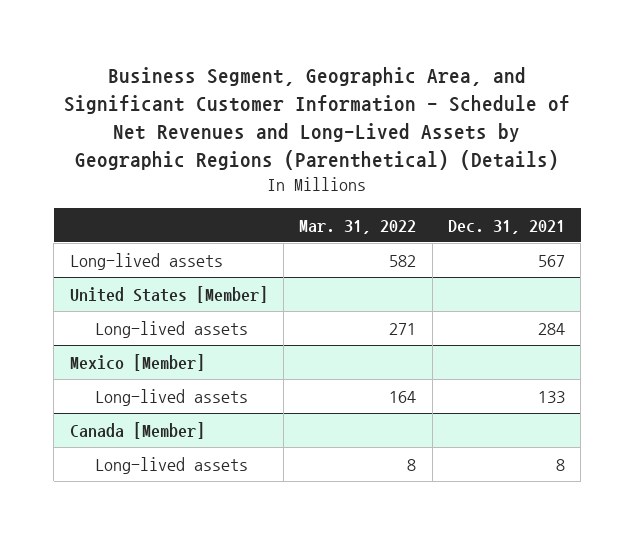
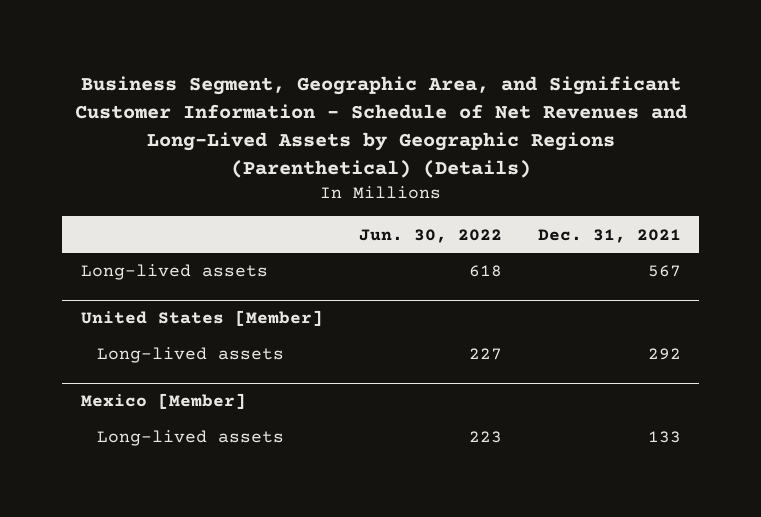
[299,219,417,234] Mar. 31, 2022 -> none
none -> [358,228,502,243] Jun. 30, 2022
[537,322,565,335] 284 -> [647,348,681,361] 292
[69,421,205,439] Canada [Member] -> none
[95,456,249,474] Long-lived assets -> none

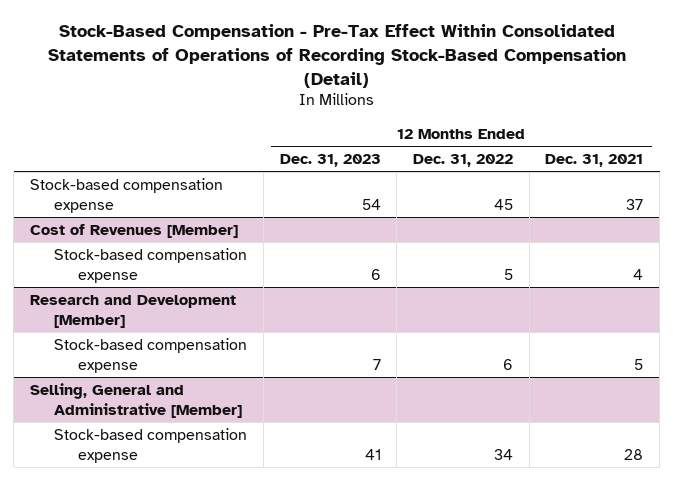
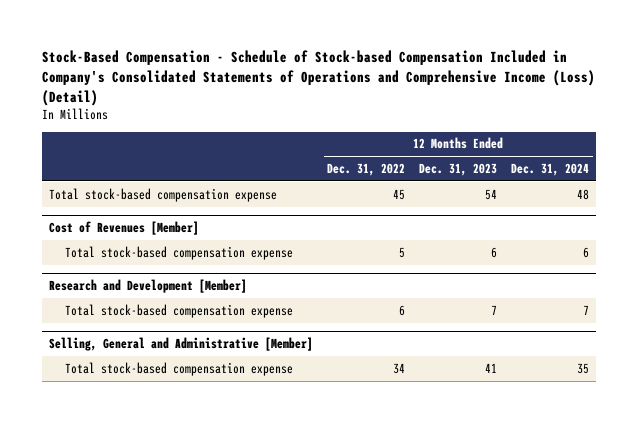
[47,24,626,88] Stock-Based Compensation - Pre-Tax Effect Within Consolidated Statements of Operations of Recording Stock-Based Compensation (Detail) -> [41,49,595,106] Stock-Based Compensation - Schedule of Stock-based Compensation Included in Company's Consolidated Statements of Operations and Comprehensive Income (Loss) (Detail)
[545,153,644,167] Dec. 31, 2021 -> none
none -> [511,162,590,176] Dec. 31, 2024
[29,177,223,213] Stock-based compensation expense -> [48,187,277,202] Total stock-based compensation expense
[54,247,248,283] Stock-based compensation expense -> [65,245,294,260] Total stock-based compensation expense
[54,337,248,373] Stock-based compensation expense -> [65,303,294,318] Total stock-based compensation expense
[54,427,248,463] Stock-based compensation expense -> [65,361,294,376] Total stock-based compensation expense

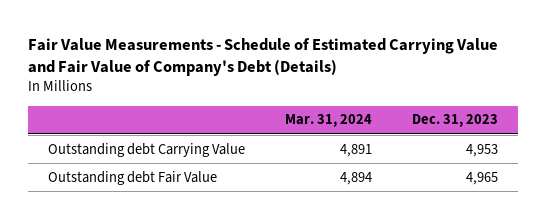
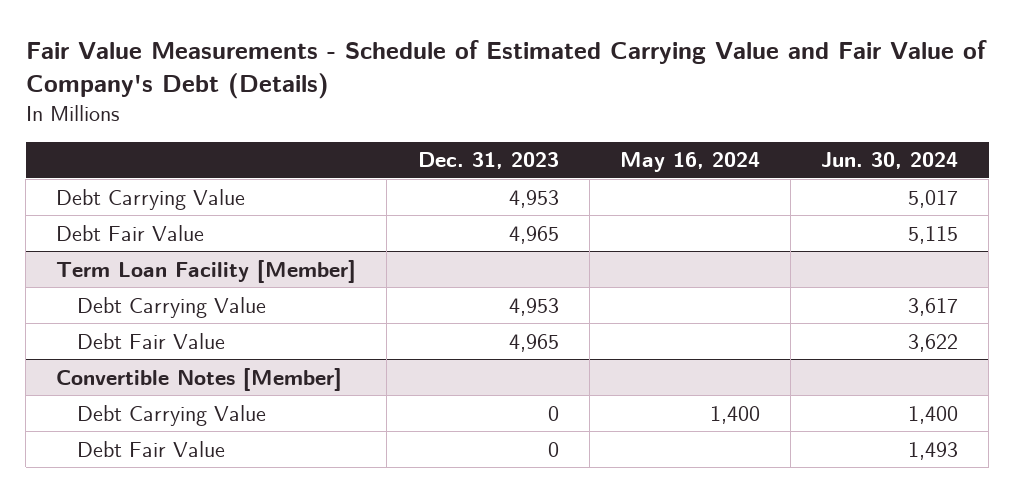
[285,114,373,128] Mar. 31, 2024 -> none
none -> [619,152,760,173] May 16, 2024
none -> [820,152,958,170] Jun. 30, 2024
[48,142,246,157] Outstanding debt Carrying Value -> [56,188,246,210] Debt Carrying Value
[48,170,218,185] Outstanding debt Fair Value -> [56,224,205,241] Debt Fair Value
none -> [56,259,357,283] Term Loan Facility [Member]
none -> [76,296,266,318] Debt Carrying Value
none -> [76,332,225,349] Debt Fair Value
none -> [56,367,343,391] Convertible Notes [Member]
none -> [76,404,266,426] Debt Carrying Value
none -> [76,440,225,457] Debt Fair Value

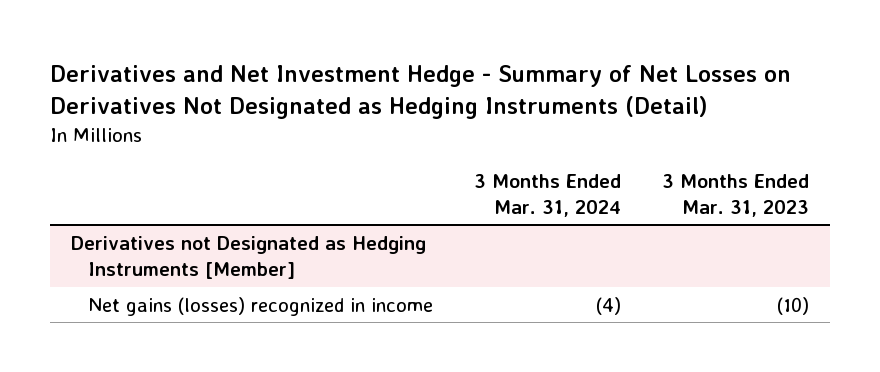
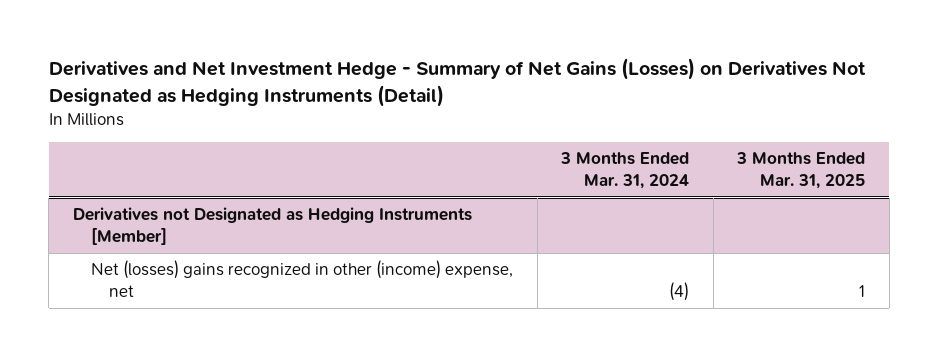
[50,65,792,120] Derivatives and Net Investment Hedge - Summary of Net Losses on Derivatives Not Designated as Hedging Instruments (Detail) -> [48,58,866,107] Derivatives and Net Investment Hedge - Summary of Net Gains (Losses) on Derivatives Not Designated as Hedging Instruments (Detail)
[662,173,810,217] 3 Months Ended Mar. 31, 2023 -> none
none -> [736,151,866,189] 3 Months Ended Mar. 31, 2025
[88,296,434,316] Net gains (losses) recognized in income -> [91,260,514,298] Net (losses) gains recognized in other (income) expense, net

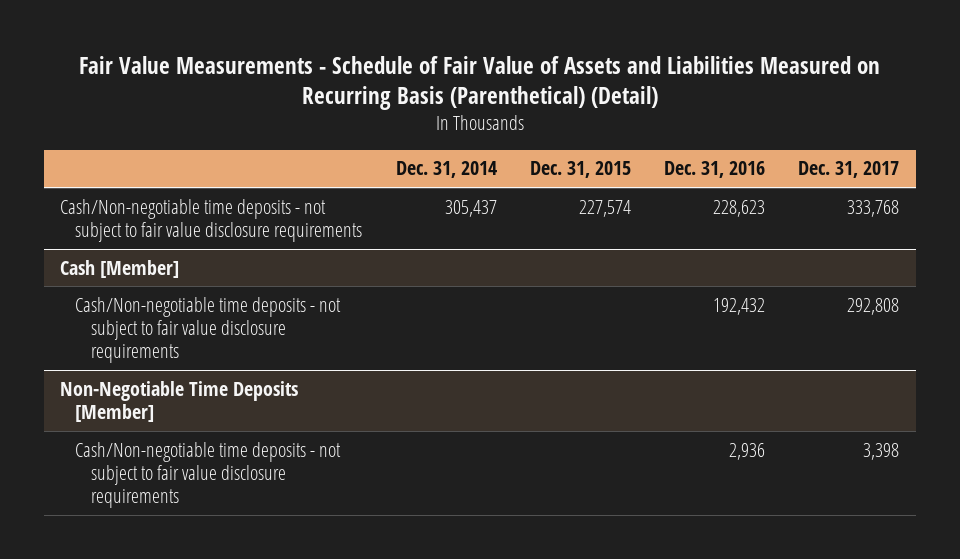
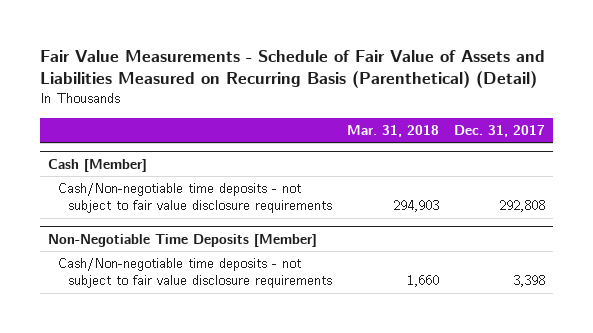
[395,161,497,179] Dec. 31, 2014 -> none
[529,161,631,179] Dec. 31, 2015 -> none
[664,161,766,179] Dec. 31, 2016 -> none
none -> [347,124,440,137] Mar. 31, 2018
[60,198,363,242] Cash/Non-negotiable time deposits - not subject to fair value disclosure requirements -> none

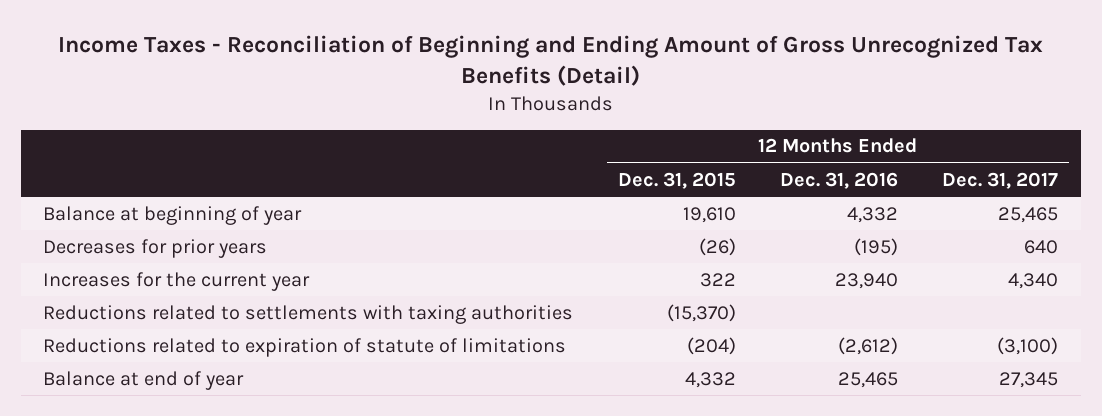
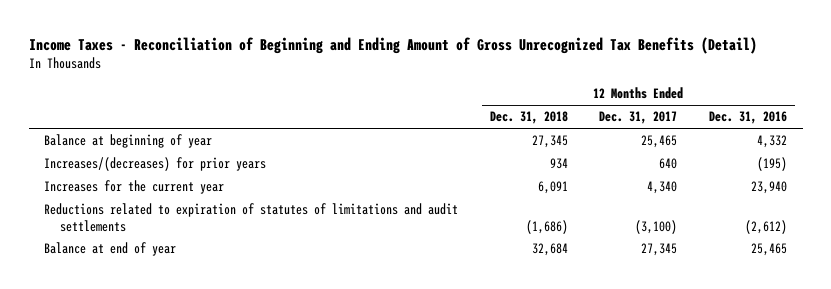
[617,171,736,189] Dec. 31, 2015 -> none
none -> [489,111,568,125] Dec. 31, 2018
[43,238,268,258] Decreases for prior years -> [44,157,267,172] Increases/(decreases) for prior years
[43,304,574,324] Reductions related to settlements with taxing authorities -> none
[43,337,567,357] Reductions related to expiration of statute of limitations -> [44,203,459,232] Reductions related to expiration of statutes of limitations and audit settlements

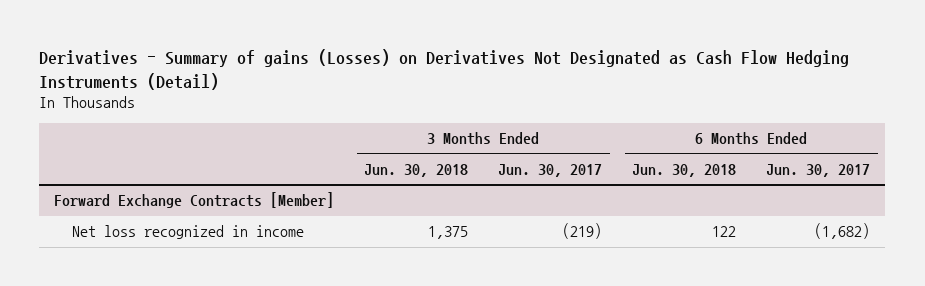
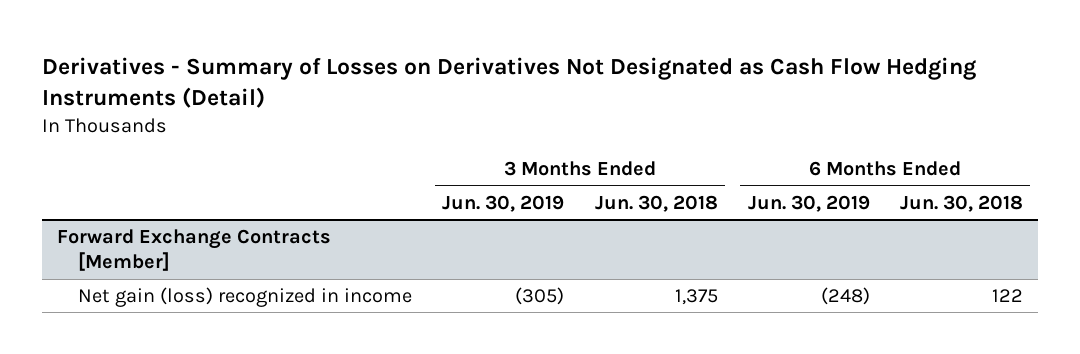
[39,48,850,90] Derivatives - Summary of gains (Losses) on Derivatives Not Designated as Cash Flow Hedging Instruments (Detail) -> [42,56,977,108] Derivatives - Summary of Losses on Derivatives Not Designated as Cash Flow Hedging Instruments (Detail)
[498,163,603,177] Jun. 30, 2017 -> none
[766,163,871,177] Jun. 30, 2017 -> none
none -> [442,194,565,212] Jun. 30, 2019
none -> [747,194,870,212] Jun. 30, 2019
[71,225,304,240] Net loss recognized in income -> [78,287,413,308] Net gain (loss) recognized in income

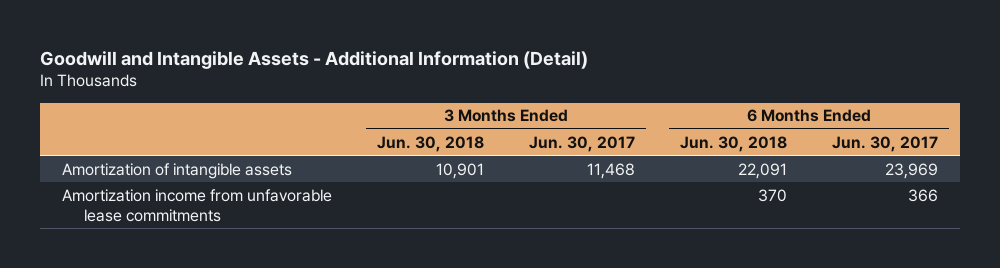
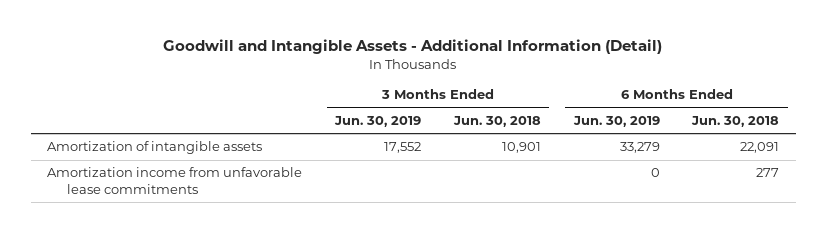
[528,135,635,152] Jun. 30, 2017 -> none
[831,135,938,152] Jun. 30, 2017 -> none
none -> [334,115,422,127] Jun. 30, 2019
none -> [572,115,660,127] Jun. 30, 2019
[757,188,787,202] 370 -> [756,168,780,178] 277

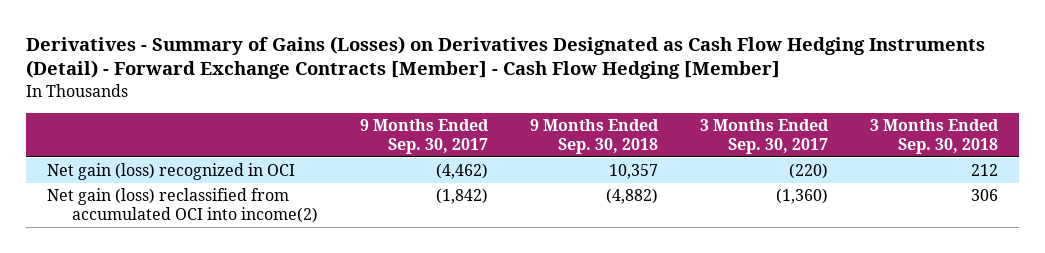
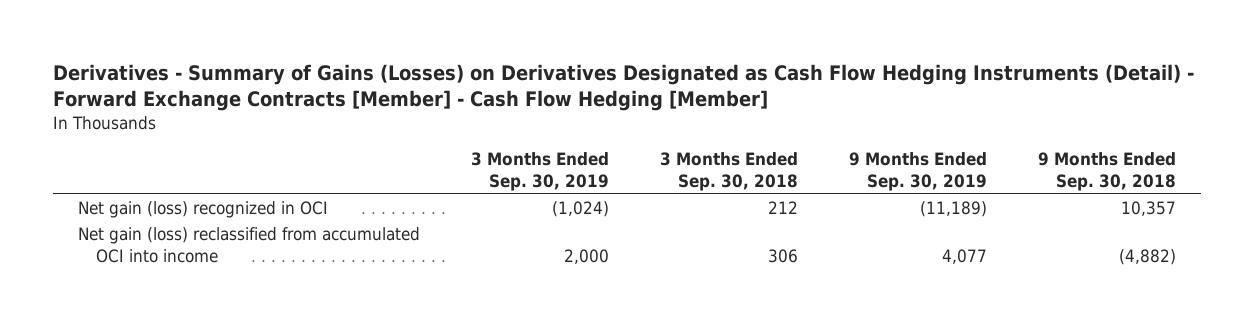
[360,118,490,154] 9 Months Ended Sep. 30, 2017 -> none
[700,118,830,154] 3 Months Ended Sep. 30, 2017 -> none
none -> [471,152,610,191] 3 Months Ended Sep. 30, 2019
none -> [848,152,987,191] 9 Months Ended Sep. 30, 2019
[46,188,318,224] Net gain (loss) reclassified from accumulated OCI into income(2) -> [78,227,421,263] Net gain (loss) reclassified from accumulated OCI into income

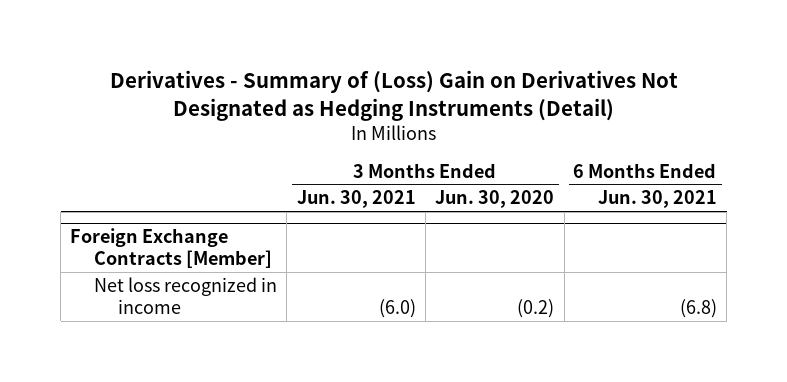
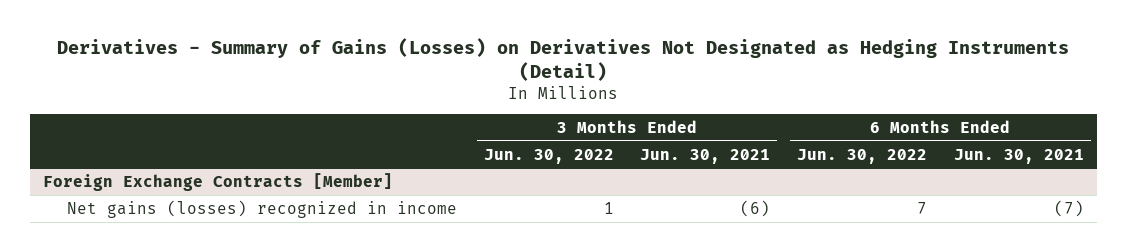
[109,70,678,121] Derivatives - Summary of (Loss) Gain on Derivatives Not Designated as Hedging Instruments (Detail) -> [57,37,1070,81] Derivatives - Summary of Gains (Losses) on Derivatives Not Designated as Hedging Instruments (Detail)
[435,190,555,209] Jun. 30, 2020 -> none
none -> [483,148,614,164] Jun. 30, 2022
none -> [797,148,928,164] Jun. 30, 2022
[93,276,277,314] Net loss recognized in income -> [66,199,457,218] Net gains (losses) recognized in income
[378,298,416,318] (6.0) -> [740,199,771,217] (6)
[679,298,717,318] (6.8) -> [1053,199,1084,217] (7)

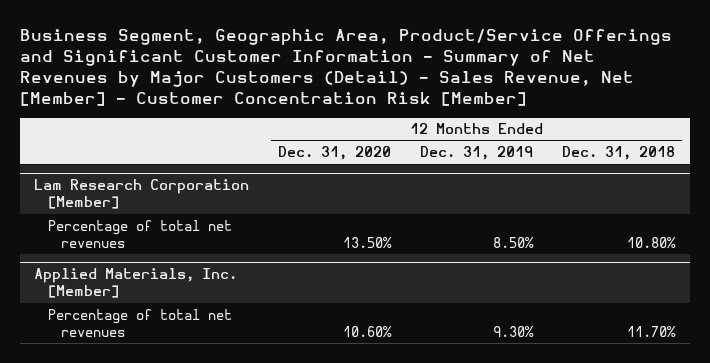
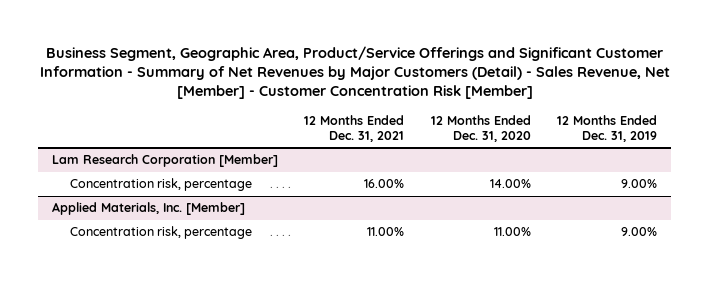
[562,146,676,161] Dec. 31, 2018 -> none
none -> [304,114,405,142] 12 Months Ended Dec. 31, 2021
[47,219,232,248] Percentage of total net revenues -> none
none -> [69,178,252,192] Concentration risk, percentage
[47,308,232,337] Percentage of total net revenues -> none
none -> [69,226,252,240] Concentration risk, percentage

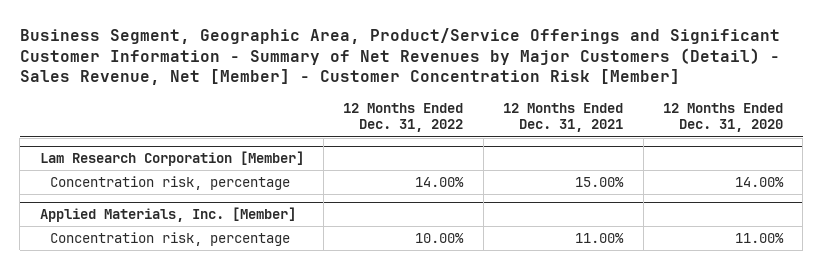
[557,114,658,142] 12 Months Ended Dec. 31, 2019 -> none
none -> [343,102,464,133] 12 Months Ended Dec. 31, 2022
[364,179,405,189] 16.00% -> [575,176,625,187] 15.00%

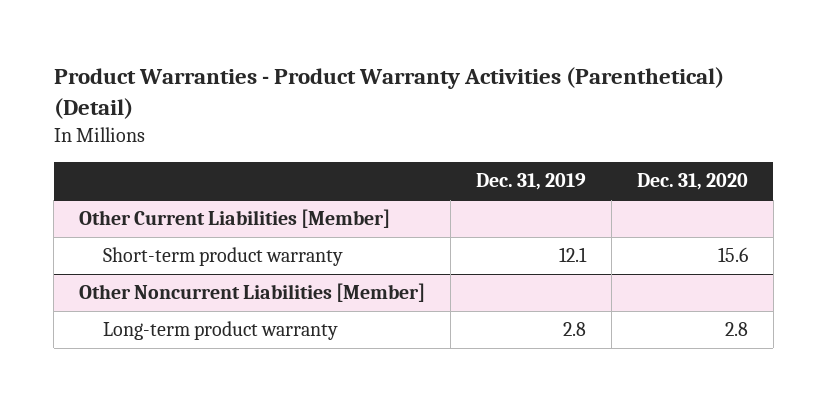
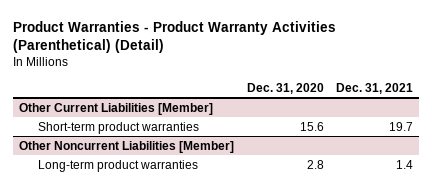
[475,173,586,191] Dec. 31, 2019 -> none
none -> [336,82,414,94] Dec. 31, 2021
[103,247,344,267] Short-term product warranty -> [37,121,199,134] Short-term product warranties
[103,321,339,341] Long-term product warranty -> [37,159,198,172] Long-term product warranties

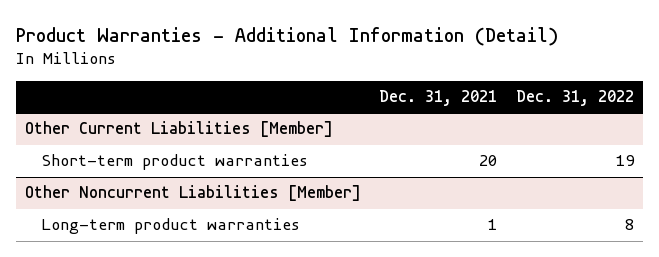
[13,20,337,54] Product Warranties - Product Warranty Activities (Parenthetical) (Detail) -> [15,26,558,46] Product Warranties - Additional Information (Detail)
[246,82,324,94] Dec. 31, 2020 -> none
none -> [515,90,634,107] Dec. 31, 2022
[389,121,414,131] 19.7 -> [479,155,498,167] 20
[396,159,414,169] 1.4 -> [488,219,498,231] 1

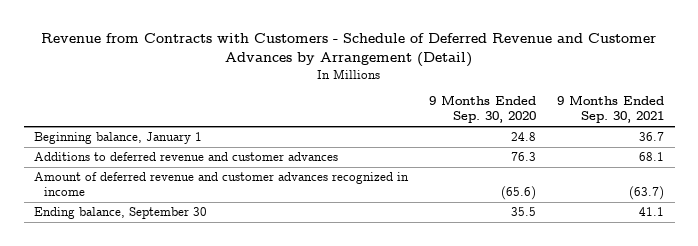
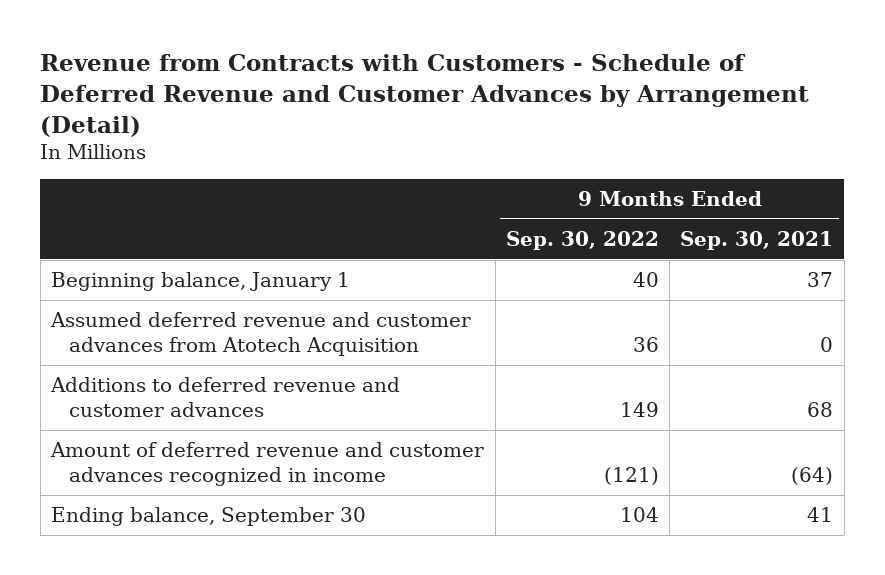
[429,95,537,124] 9 Months Ended Sep. 30, 2020 -> none
none -> [505,231,659,251] Sep. 30, 2022
[639,132,665,142] 36.7 -> [807,272,834,288] 37
none -> [50,312,472,356] Assumed deferred revenue and customer advances from Atotech Acquisition
[639,152,665,162] 68.1 -> [807,401,834,417] 68
[629,186,665,201] (63.7) -> [791,466,834,485] (64)
[639,207,665,217] 41.1 -> [807,507,834,523] 41

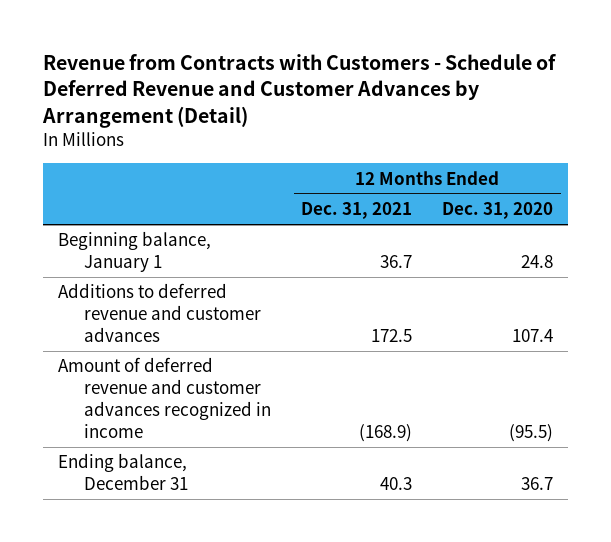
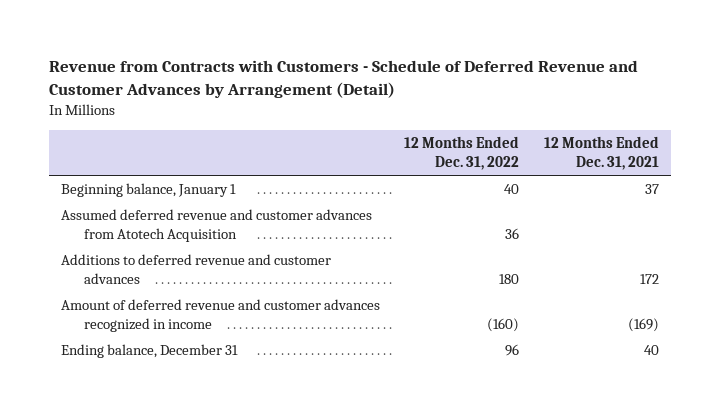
[442,202,554,220] Dec. 31, 2020 -> none
none -> [404,136,520,171] 12 Months Ended Dec. 31, 2022
[380,255,413,269] 36.7 -> [644,183,659,194] 37
none -> [61,208,373,243] Assumed deferred revenue and customer advances from Atotech Acquisition
[371,329,413,343] 172.5 -> [639,274,659,285] 172
[359,424,413,443] (168.9) -> [627,318,659,333] (169)
[380,477,413,491] 40.3 -> [643,344,659,355] 40

